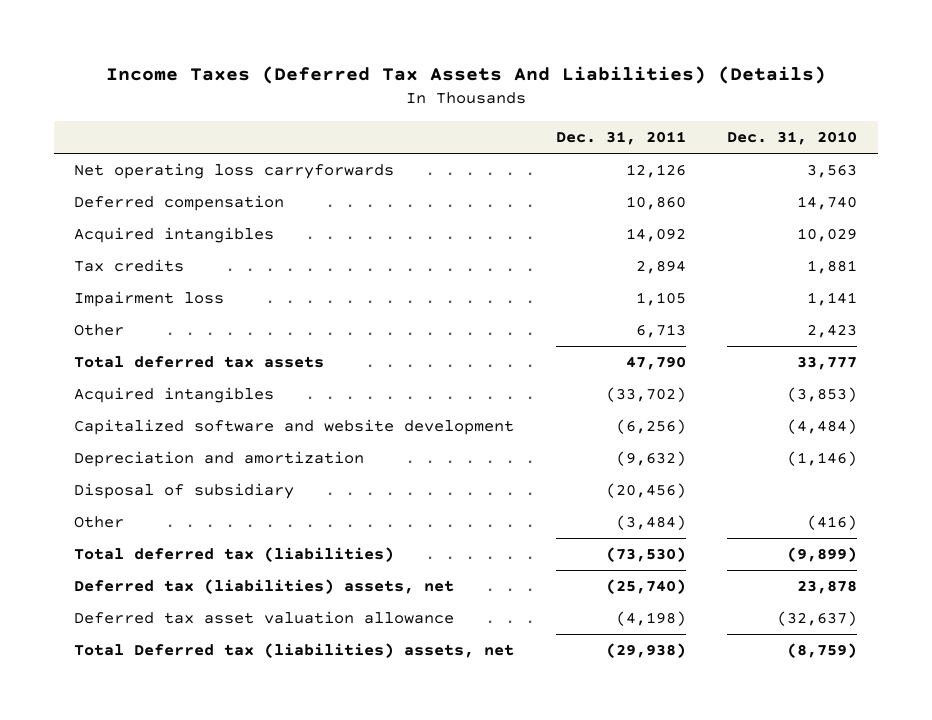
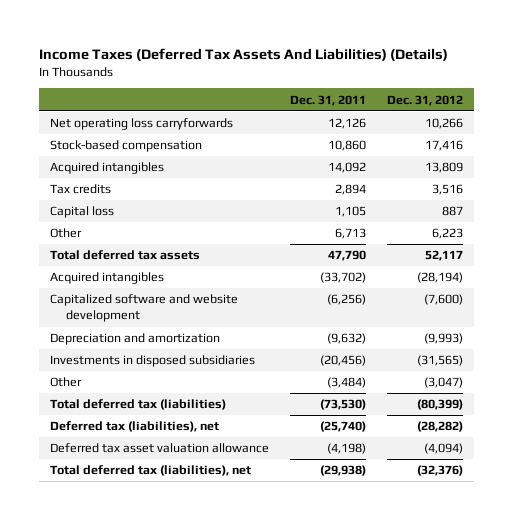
[727,130,858,145] Dec. 31, 2010 -> none
none -> [386,94,463,106] Dec. 31, 2012
[74,195,285,212] Deferred compensation -> [49,140,202,153] Stock-based compensation
[74,291,225,308] Impairment loss -> [49,206,114,219] Capital loss
[74,483,295,500] Disposal of subsidiary -> [49,355,255,368] Investments in disposed subsidiaries
[74,579,455,595] Deferred tax (liabilities) assets, net -> [49,421,219,433] Deferred tax (liabilities), net
[74,643,515,659] Total Deferred tax (liabilities) assets, net -> [49,465,251,477] Total deferred tax (liabilities), net

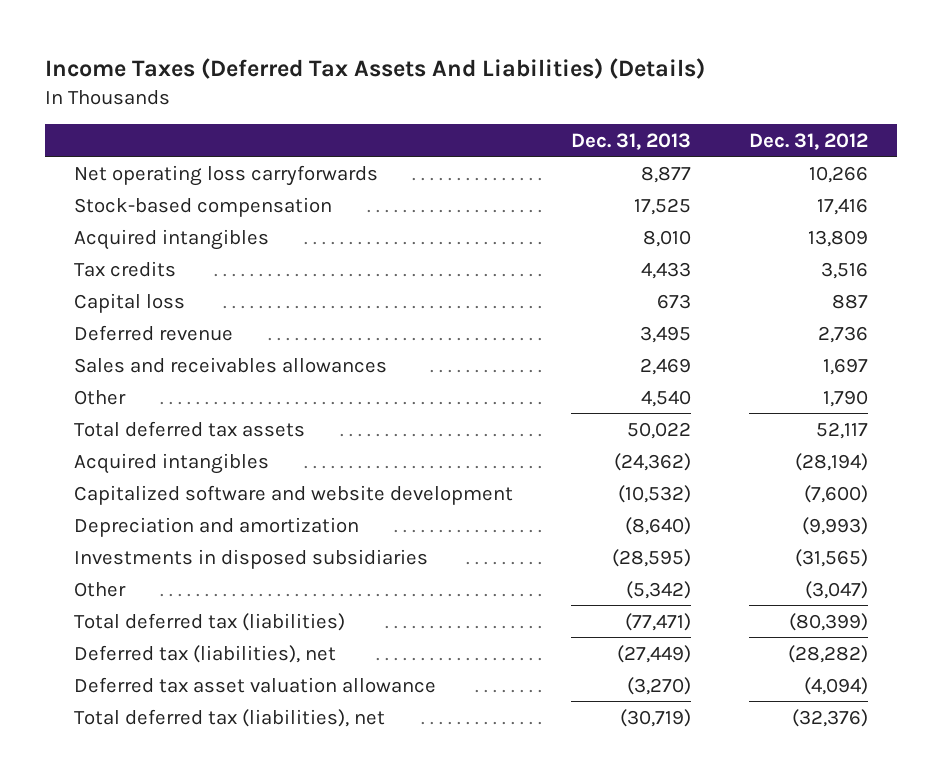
[289,94,366,106] Dec. 31, 2011 -> none
none -> [570,132,691,150] Dec. 31, 2013
none -> [73,324,233,341] Deferred revenue
none -> [73,356,387,373] Sales and receivables allowances
[431,228,463,240] 6,223 -> [822,389,868,407] 1,790

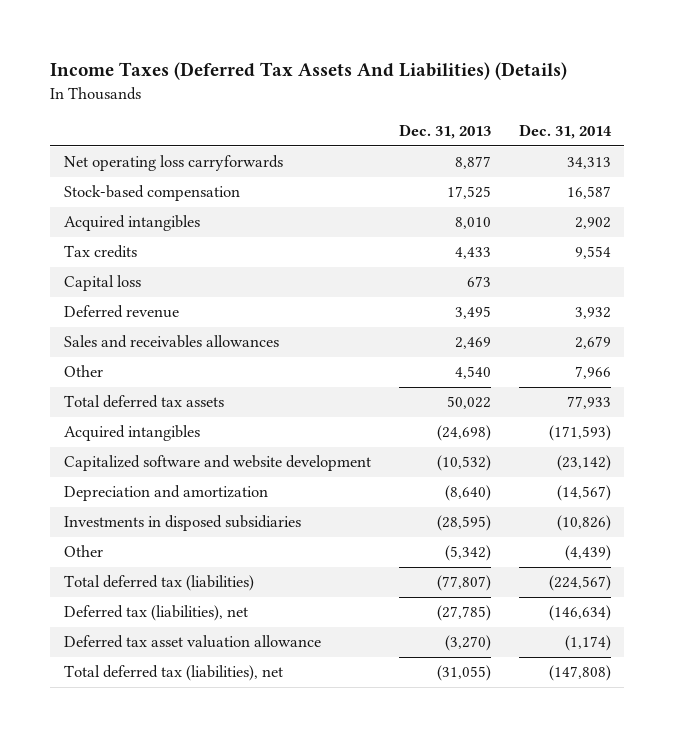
[748,132,868,150] Dec. 31, 2012 -> none
none -> [518,123,612,139] Dec. 31, 2014
[613,452,691,471] (24,362) -> [436,425,491,442] (24,698)
[624,612,691,631] (77,471) -> [436,575,491,592] (77,807)
[616,644,691,663] (27,449) -> [436,605,491,622] (27,785)
[619,708,691,727] (30,719) -> [436,665,491,682] (31,055)

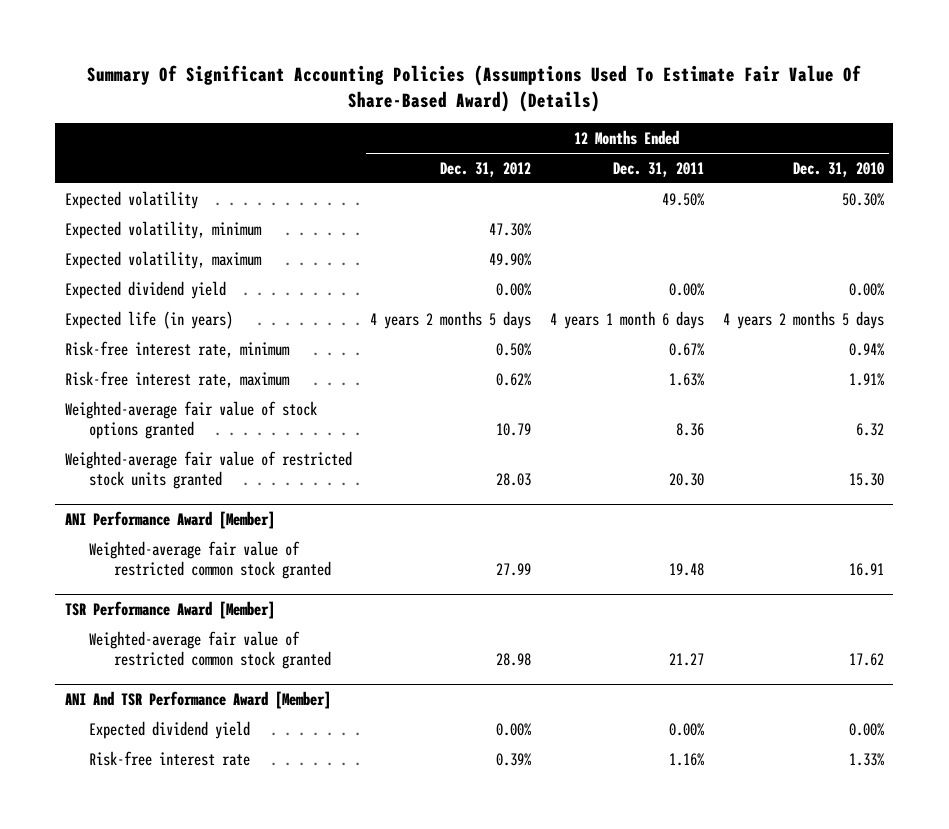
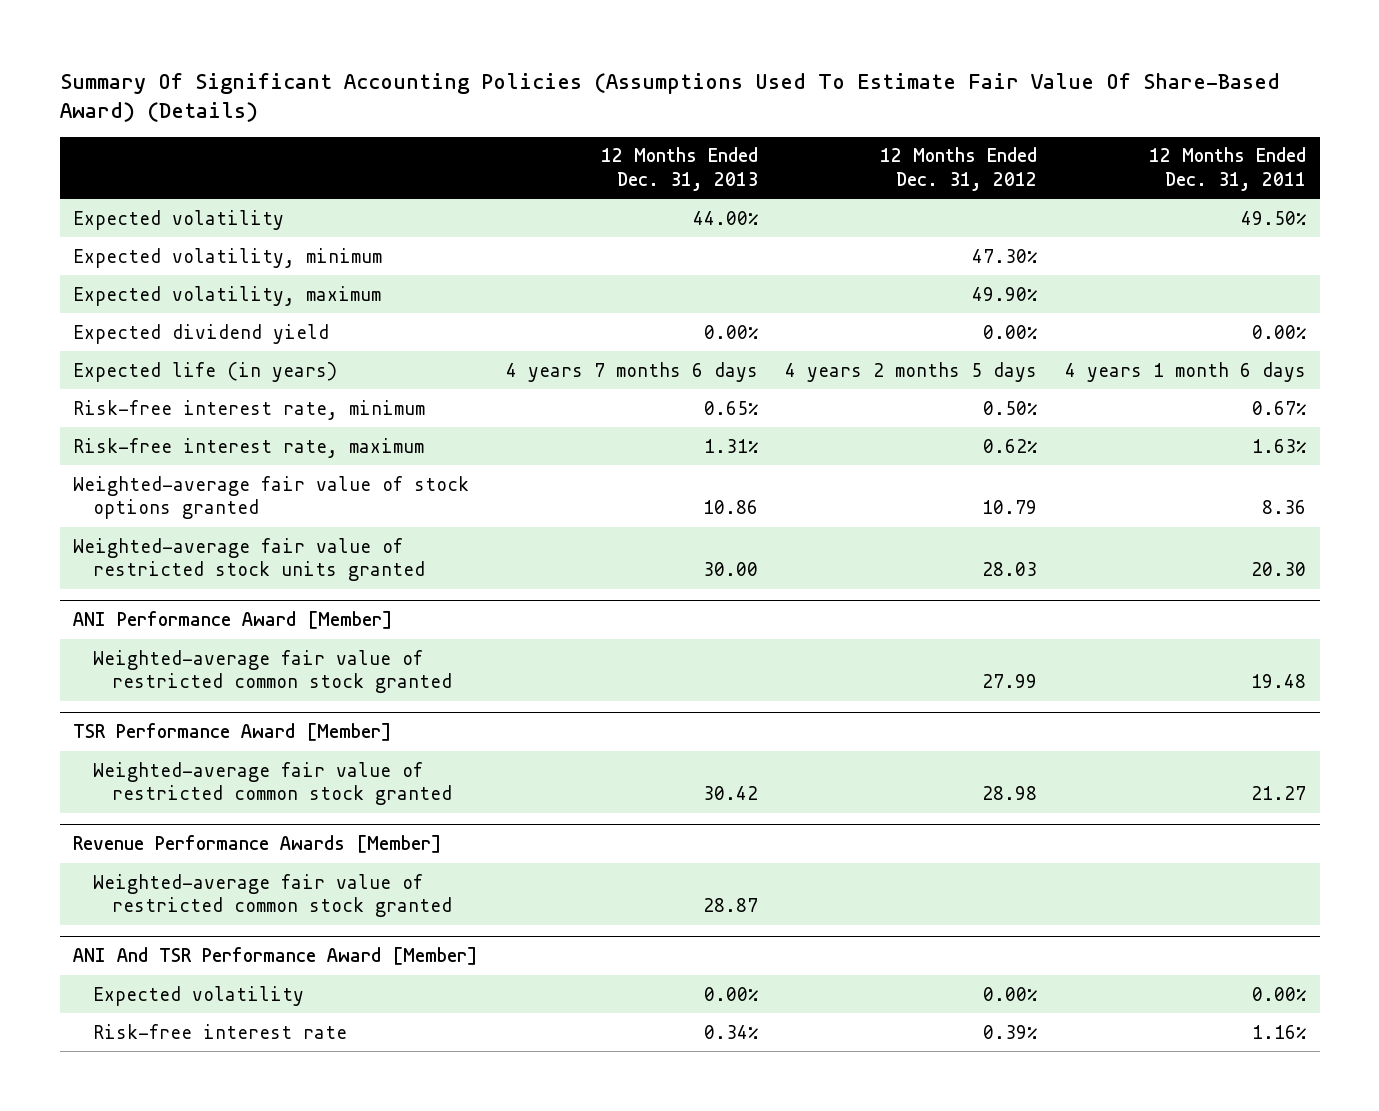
[793,161,885,177] Dec. 31, 2010 -> none
none -> [600,147,758,191] 12 Months Ended Dec. 31, 2013
none -> [73,835,443,854] Revenue Performance Awards [Member]
none -> [92,873,452,918] Weighted-average fair value of restricted common stock granted
[89,720,251,739] Expected dividend yield -> none
none -> [92,985,304,1006] Expected volatility

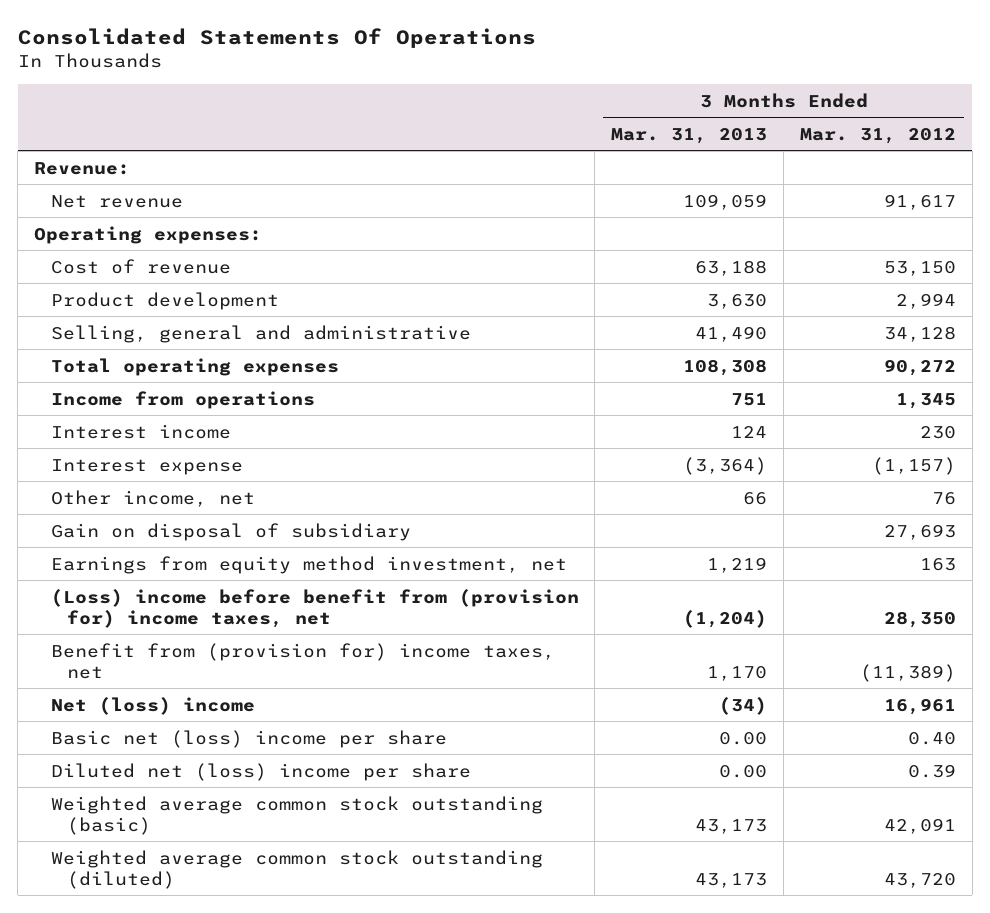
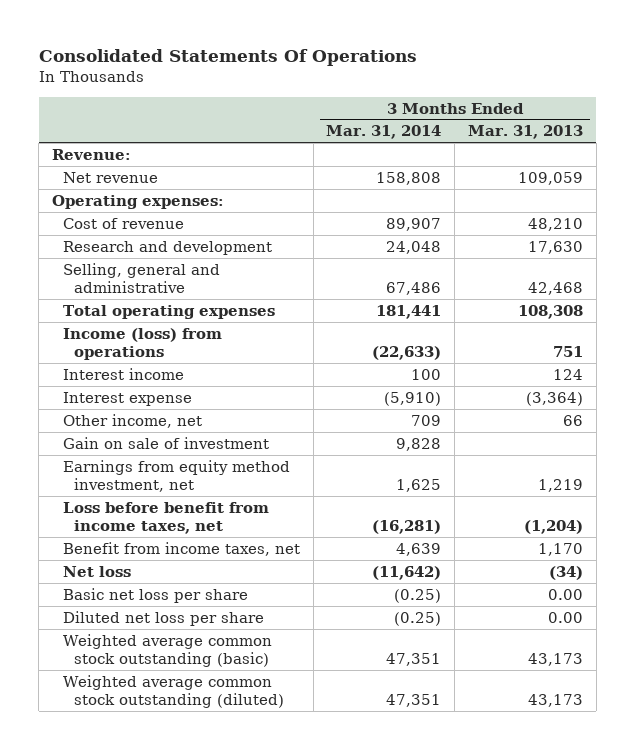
[799,127,956,144] Mar. 31, 2012 -> none
none -> [326,125,442,140] Mar. 31, 2014
[695,259,768,276] 63,188 -> [528,217,584,231] 48,210
[50,291,279,310] Product development -> [62,240,272,255] Research and development
[707,293,768,309] 3,630 -> [528,240,584,254] 17,630
[695,325,768,342] 41,490 -> [528,282,584,296] 42,468
[50,390,315,409] Income from operations -> [62,327,222,361] Income (loss) from operations
[50,522,411,541] Gain on disposal of subsidiary -> none
none -> [62,436,269,449] Gain on sale of investment
[50,588,579,628] (Loss) income before benefit from (provision for) income taxes, net -> [62,501,269,535] Loss before benefit from income taxes, net
[50,642,555,679] Benefit from (provision for) income taxes, net -> [62,541,300,556] Benefit from income taxes, net
[50,696,255,715] Net (loss) income -> [62,565,131,577] Net loss
[50,729,447,748] Basic net (loss) income per share -> [62,587,248,603] Basic net loss per share
[50,762,471,781] Diluted net (loss) income per share -> [62,610,264,626] Diluted net loss per share

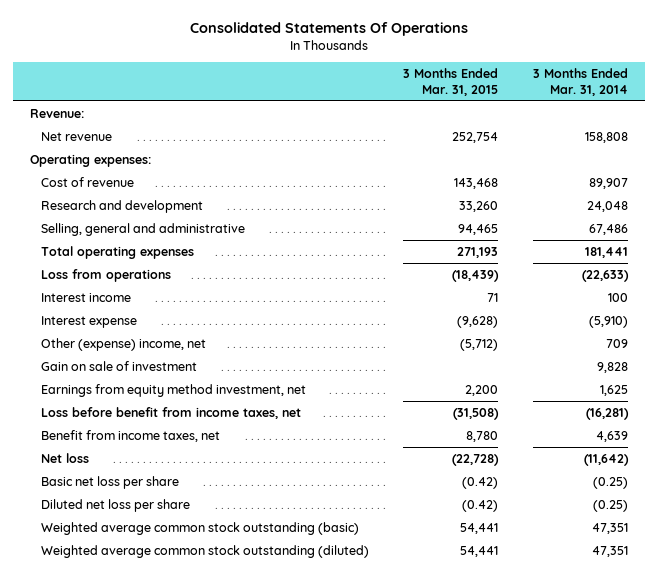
[468,125,584,140] Mar. 31, 2013 -> none
none -> [403,68,499,96] 3 Months Ended Mar. 31, 2015
[62,327,222,361] Income (loss) from operations -> [40,268,171,282] Loss from operations
[62,413,202,428] Other income, net -> [40,337,206,351] Other (expense) income, net

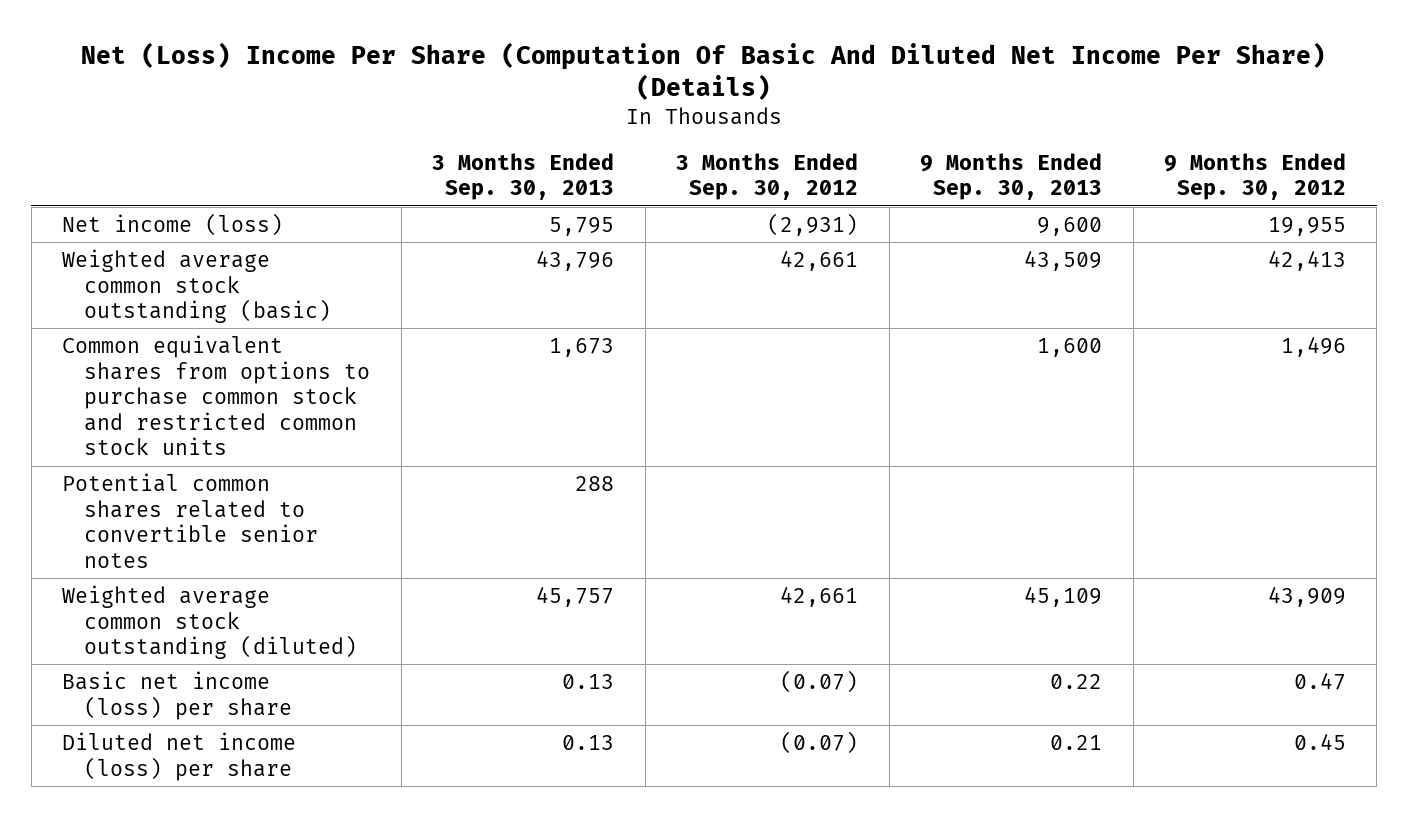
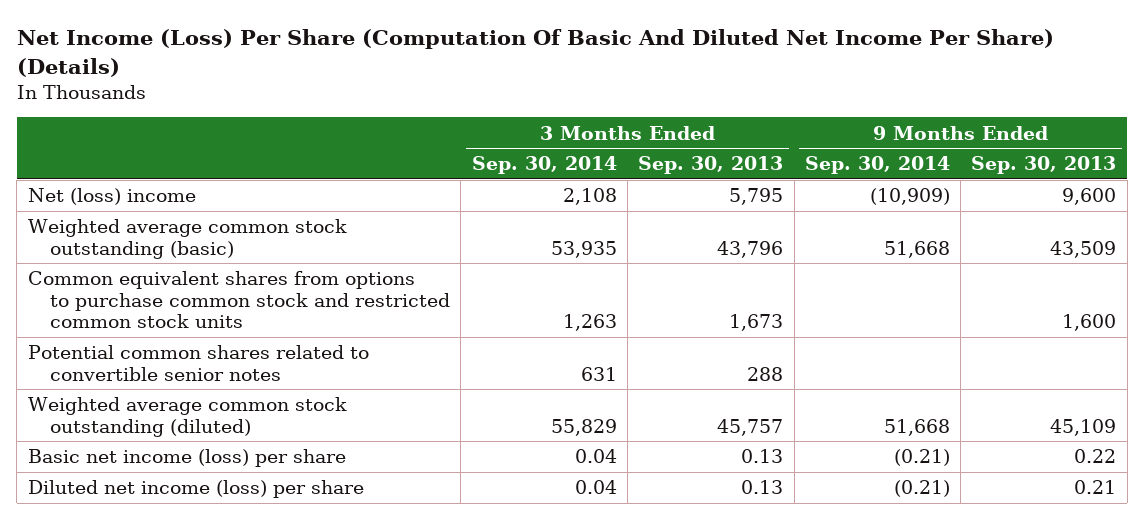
[81,41,1327,100] Net (Loss) Income Per Share (Computation Of Basic And Diluted Net Income Per Share) (Details) -> [16,29,1054,78] Net Income (Loss) Per Share (Computation Of Basic And Diluted Net Income Per Share) (Details)
[676,152,859,201] 3 Months Ended Sep. 30, 2012 -> none
[1164,152,1347,201] 9 Months Ended Sep. 30, 2012 -> none
none -> [471,156,617,175] Sep. 30, 2014
none -> [804,156,950,175] Sep. 30, 2014
[62,212,284,236] Net income (loss) -> [27,188,196,206] Net (loss) income

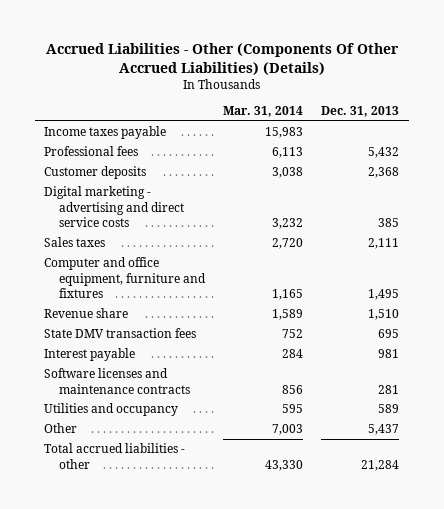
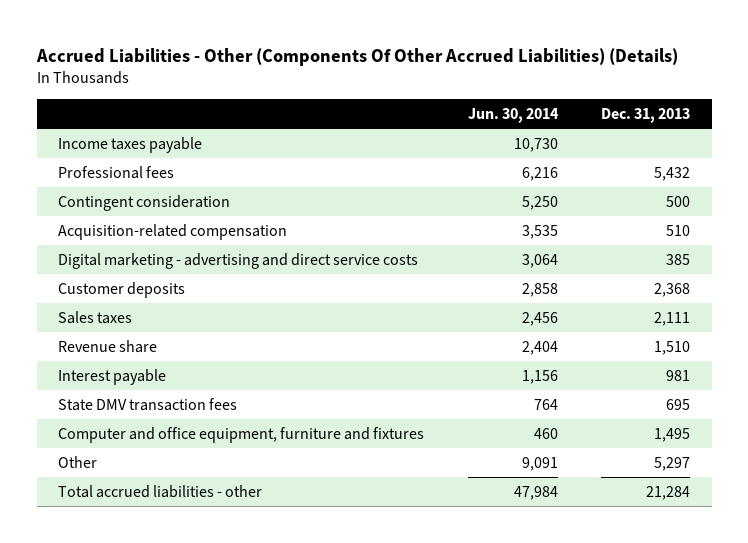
[223,106,304,118] Mar. 31, 2014 -> none
none -> [467,108,559,124] Jun. 30, 2014
none -> [58,194,231,211] Contingent consideration
none -> [58,223,288,240] Acquisition-related compensation
[44,166,147,180] Customer deposits -> [58,281,186,298] Customer deposits
[44,368,190,394] Software licenses and maintenance contracts -> none
[44,403,179,417] Utilities and occupancy -> none
[44,328,197,339] State DMV transaction fees -> [58,397,238,411] State DMV transaction fees
[44,257,206,298] Computer and office equipment, furniture and fixtures -> [58,426,425,443] Computer and office equipment, furniture and fixtures
[368,424,400,436] 5,437 -> [653,456,690,471] 5,297

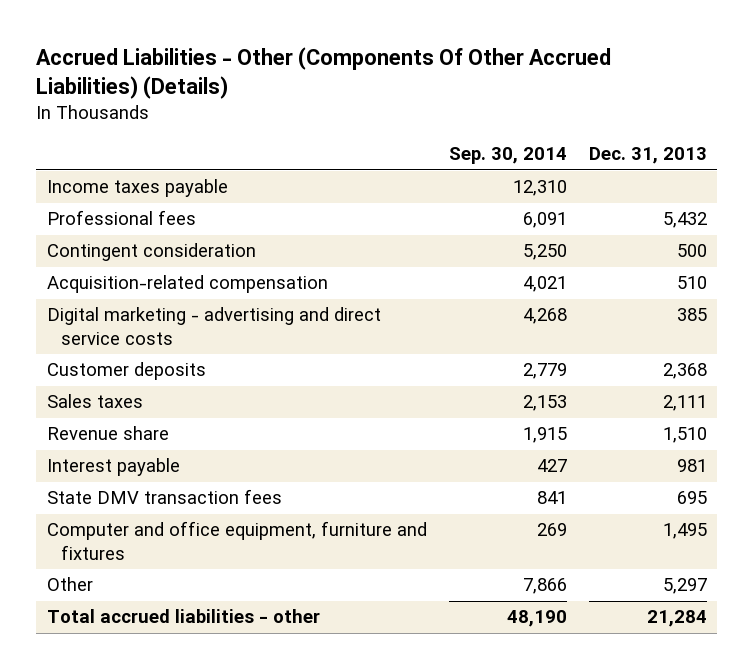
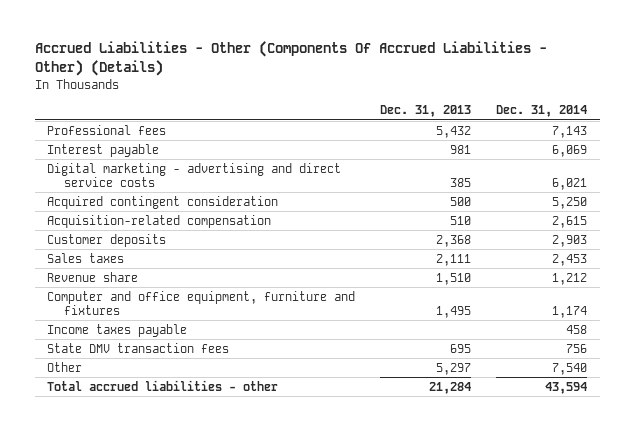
[36,47,612,100] Accrued Liabilities - Other (Components Of Other Accrued Liabilities) (Details) -> [34,41,547,77] Accrued Liabilities - Other (Components Of Accrued Liabilities - Other) (Details)
[448,147,567,165] Sep. 30, 2014 -> none
none -> [496,105,588,118] Dec. 31, 2014
[47,243,257,262] Contingent consideration -> none
[47,458,181,477] Interest payable -> [47,143,160,157] Interest payable
none -> [47,195,279,209] Acquired contingent consideration
[47,275,329,294] Acquisition-related compensation -> [47,214,272,228] Acquisition-related compensation
[47,179,229,198] Income taxes payable -> [47,323,188,337] Income taxes payable
[47,489,283,505] State DMV transaction fees -> [47,342,230,353] State DMV transaction fees

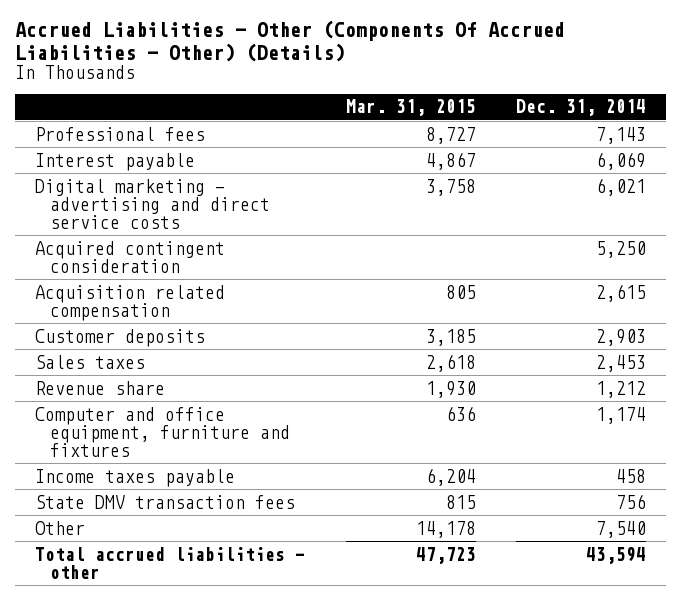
[380,105,472,118] Dec. 31, 2013 -> none
none -> [345,99,476,117] Mar. 31, 2015
[47,214,272,228] Acquisition-related compensation -> [35,284,226,321] Acquisition related compensation

